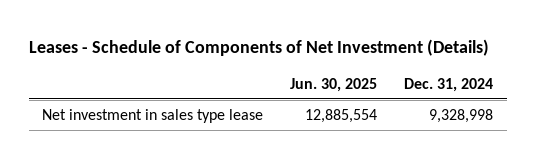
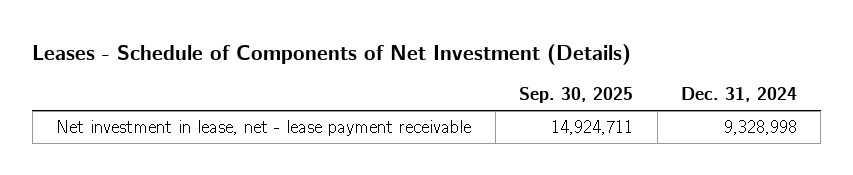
[290,78,378,93] Jun. 30, 2025 -> none
none -> [519,87,634,104] Sep. 30, 2025
[42,108,264,123] Net investment in sales type lease -> [56,120,472,137] Net investment in lease, net - lease payment receivable

